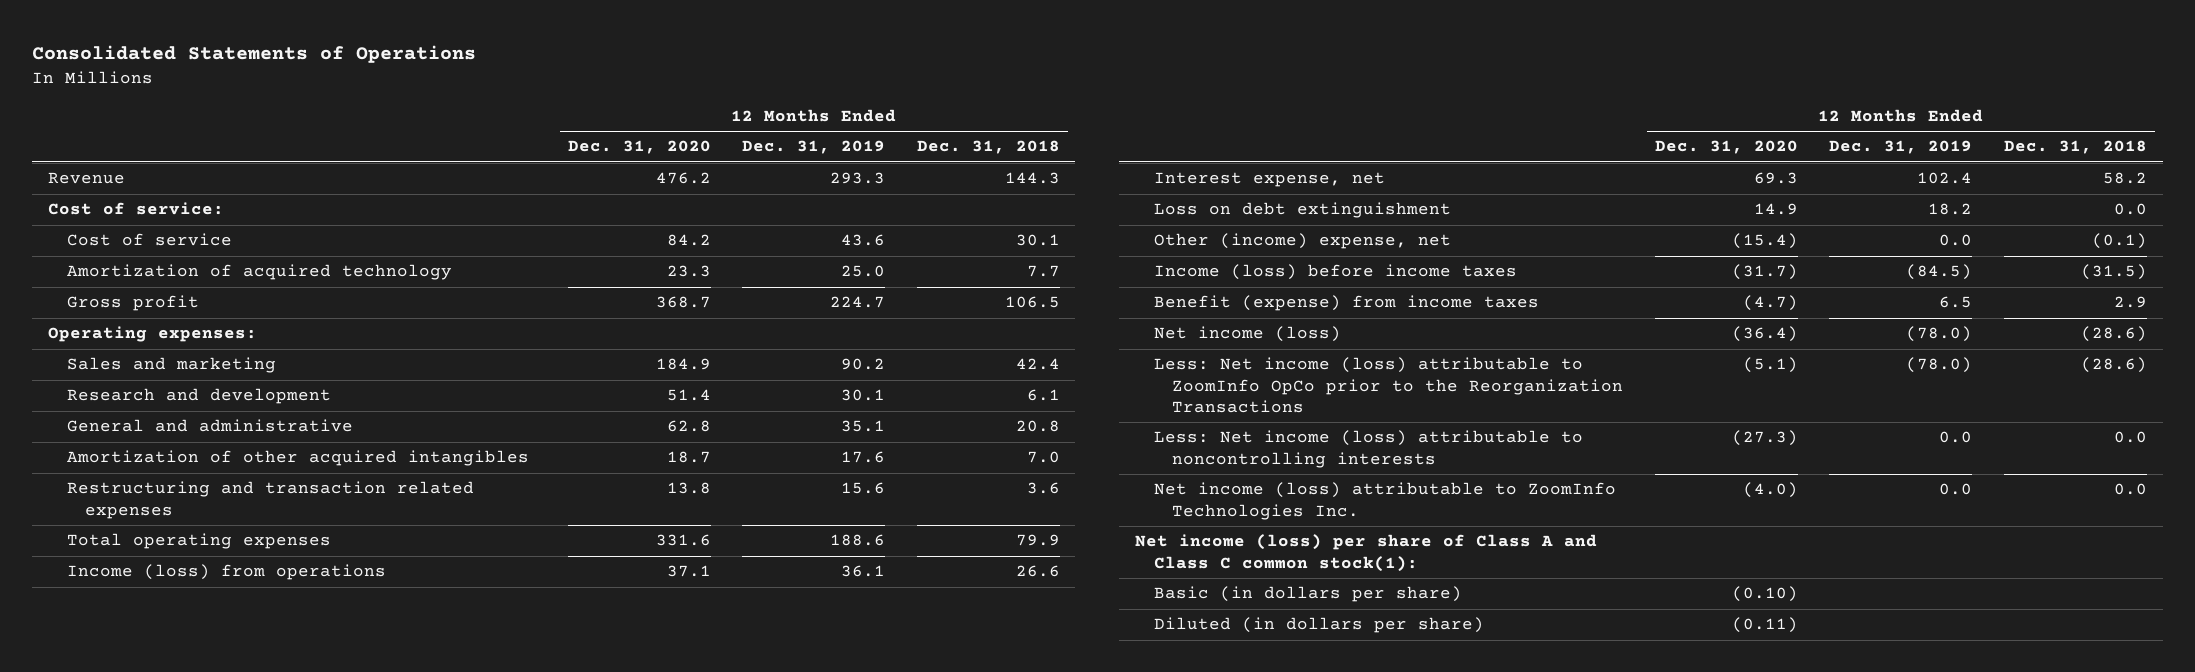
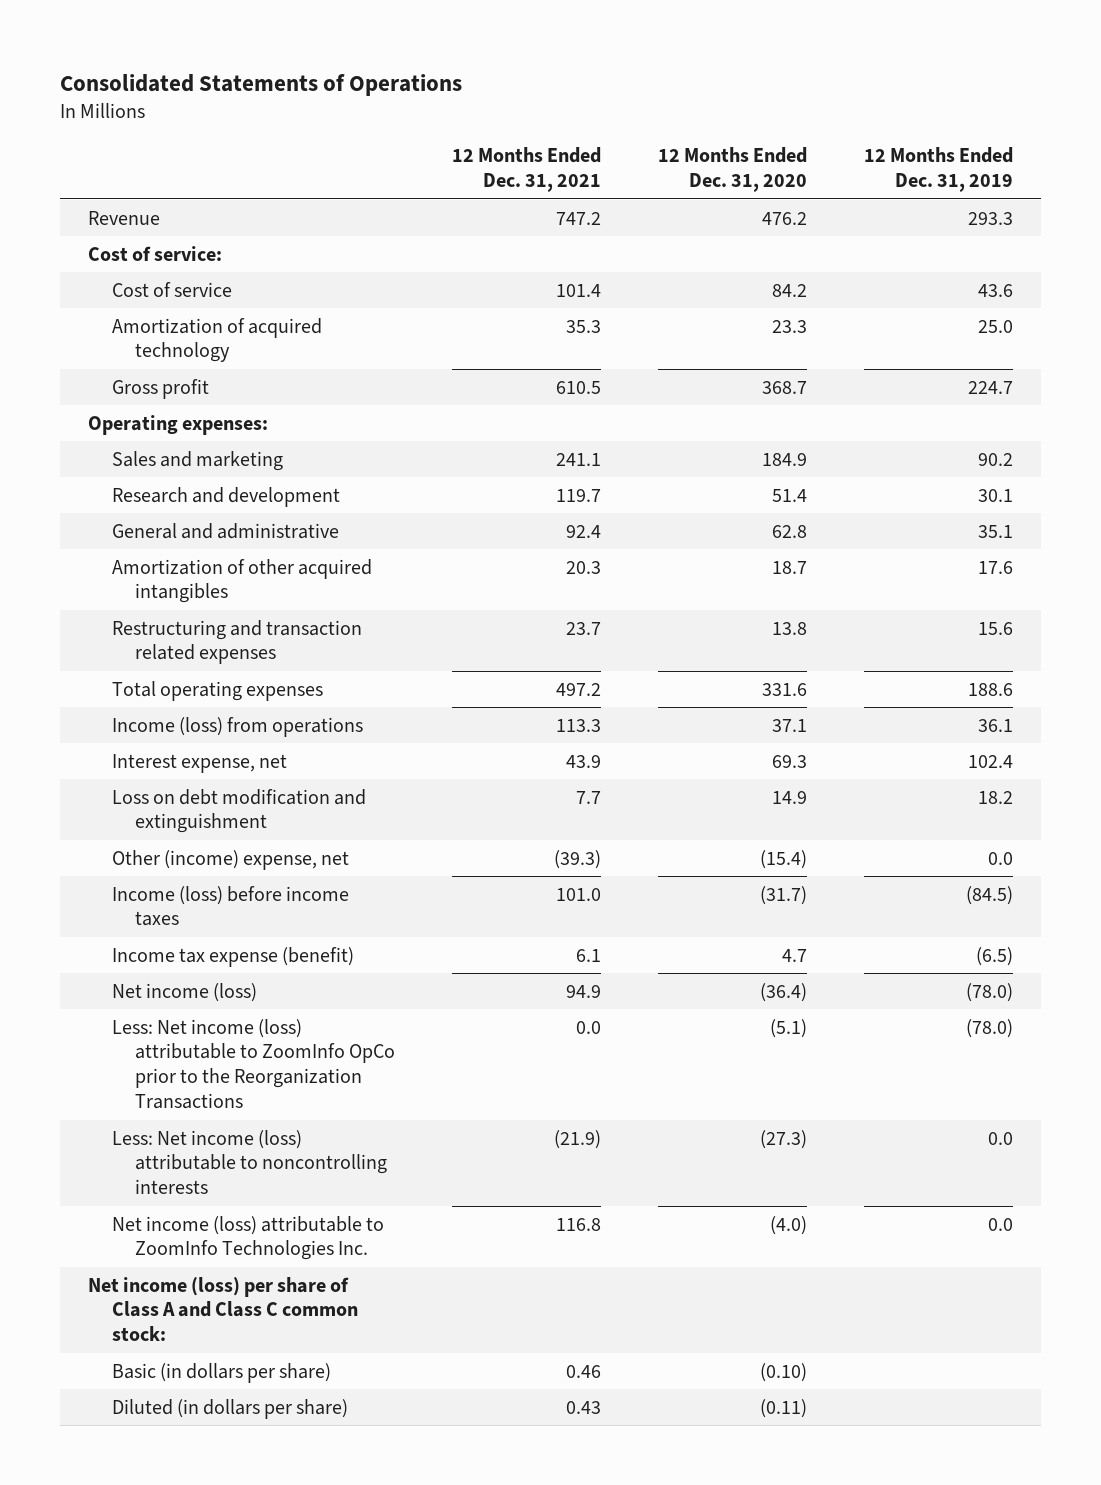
[916,140,1060,155] Dec. 31, 2018 -> none
none -> [452,147,602,193] 12 Months Ended Dec. 31, 2021
[1153,202,1451,219] Loss on debt extinguishment -> [111,788,366,834] Loss on debt modification and extinguishment
[1153,295,1539,312] Benefit (expense) from income taxes -> [111,946,354,967] Income tax expense (benefit)
[1742,295,1798,312] (4.7) -> [781,948,807,962] 4.7
[1939,296,1973,309] 6.5 -> [975,946,1013,966] (6.5)
[1134,534,1597,572] Net income (loss) per share of Class A and Class C common stock(1): -> [88,1276,358,1342] Net income (loss) per share of Class A and Class C common stock:

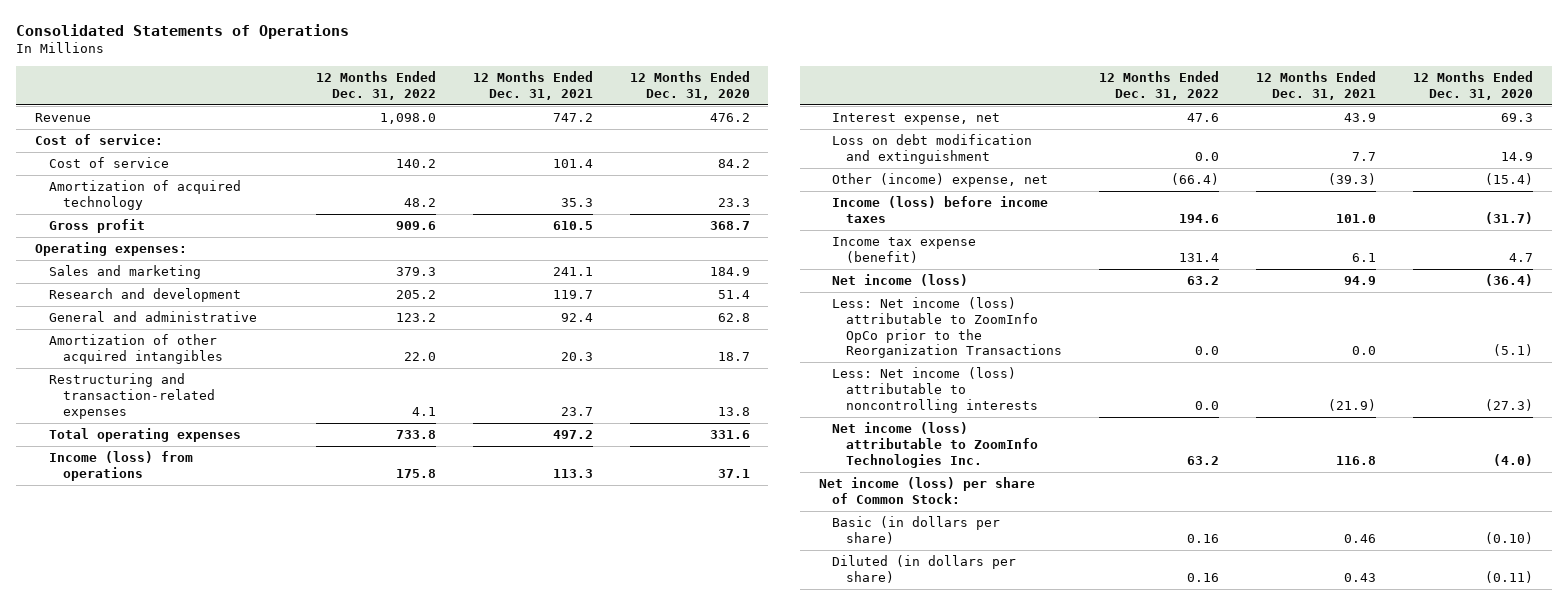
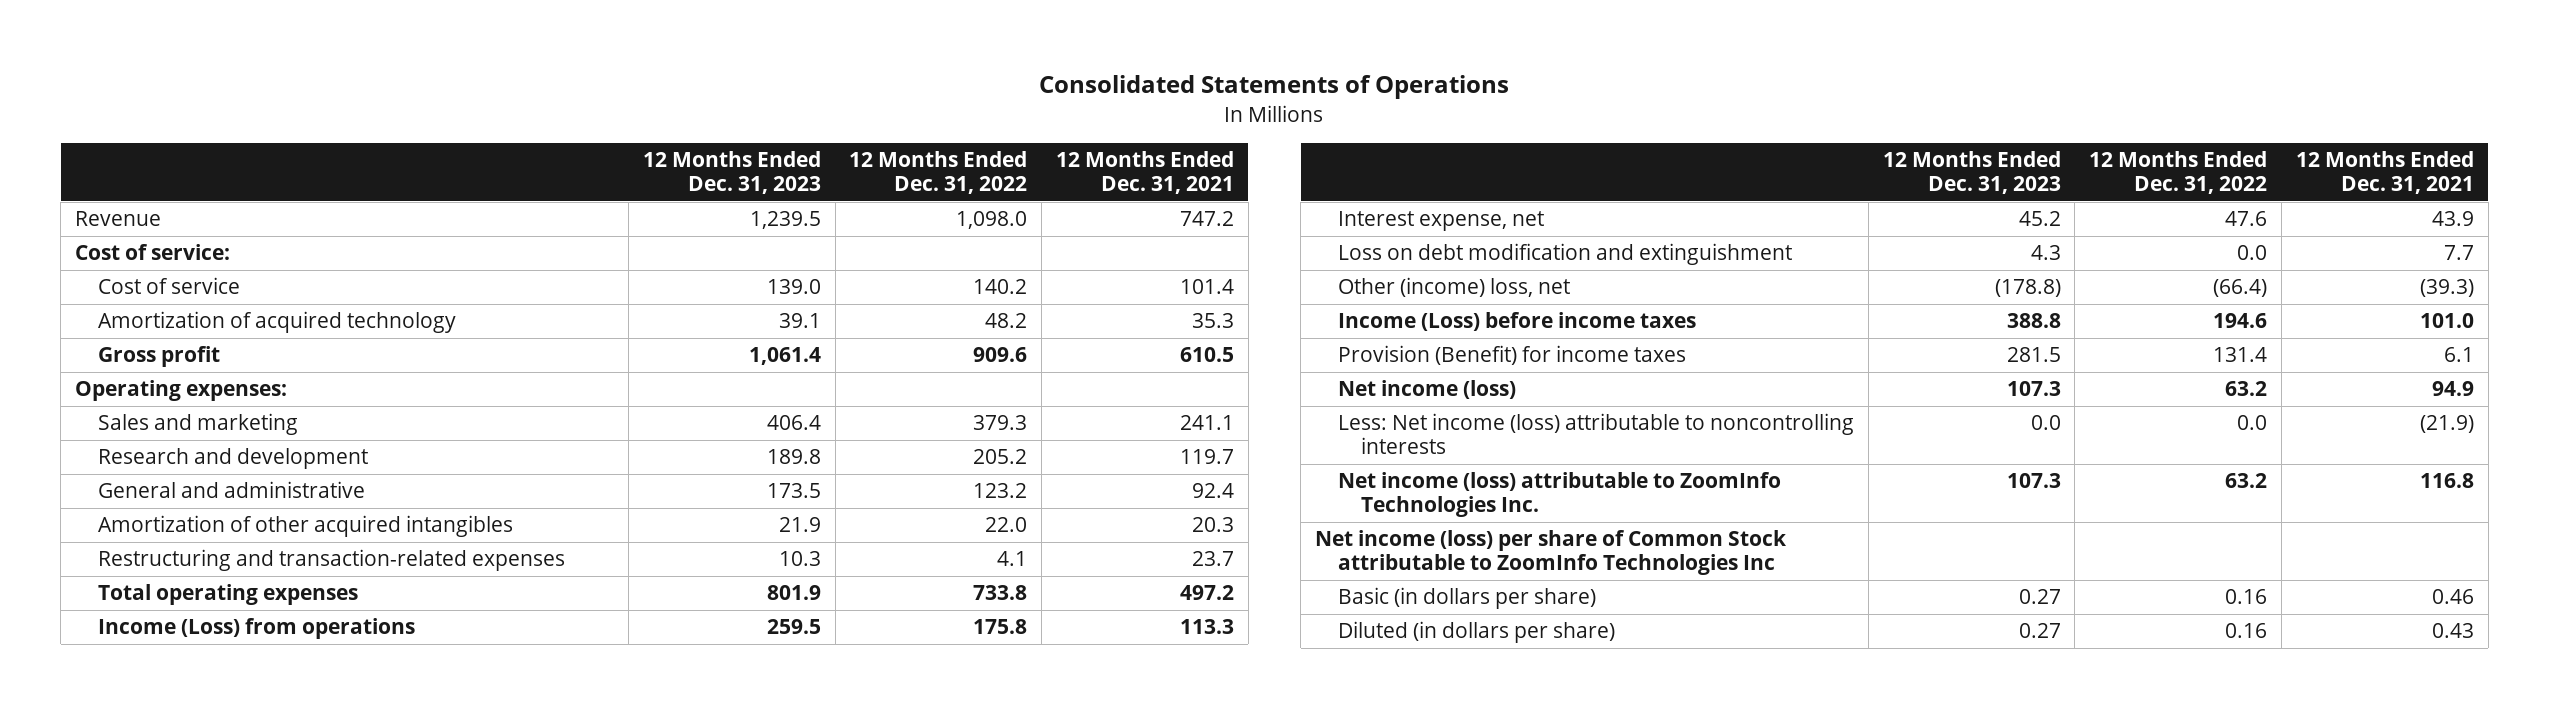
[629,71,750,100] 12 Months Ended Dec. 31, 2020 -> none
none -> [642,150,821,195] 12 Months Ended Dec. 31, 2023
[48,451,193,481] Income (loss) from operations -> [98,618,416,640] Income (Loss) from operations
[832,173,1049,188] Other (income) expense, net -> [1337,277,1570,298] Other (income) loss, net
[832,196,1049,223] Income (loss) before income taxes -> [1337,312,1696,332] Income (Loss) before income taxes
[832,237,977,263] Income tax expense (benefit) -> [1337,345,1686,366] Provision (Benefit) for income taxes
[832,297,1063,359] Less: Net income (loss) attributable to ZoomInfo OpCo prior to the Reorganization Transactions -> none
[818,477,1035,504] Net income (loss) per share of Common Stock: -> [1315,530,1788,576] Net income (loss) per share of Common Stock attributable to ZoomInfo Technologies Inc

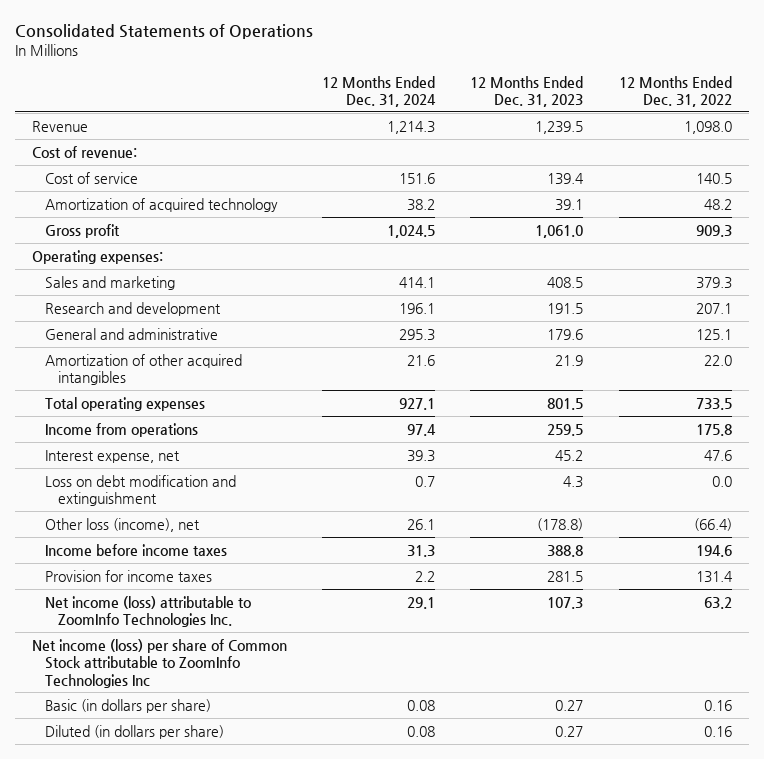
[1055,150,1234,195] 12 Months Ended Dec. 31, 2021 -> none
none -> [322,75,437,108] 12 Months Ended Dec. 31, 2024
[75,244,231,261] Cost of service: -> [32,145,138,158] Cost of revenue:
[766,279,821,295] 139.0 -> [547,172,585,185] 139.4
[973,279,1028,295] 140.2 -> [695,172,732,184] 140.5
[748,347,821,366] 1,061.4 -> [535,224,584,238] 1,061.0
[973,347,1028,363] 909.6 -> [695,224,732,237] 909.3
[766,415,821,431] 406.4 -> [547,276,584,288] 408.5
[766,449,821,465] 189.8 -> [547,302,584,314] 191.5
[973,449,1028,465] 205.2 -> [695,302,732,314] 207.1
[766,483,821,499] 173.5 -> [547,328,584,340] 179.6
[973,483,1028,499] 123.2 -> [695,328,732,340] 125.1
[98,549,566,572] Restructuring and transaction-related expenses -> none
[766,585,821,601] 801.9 -> [547,397,584,410] 801.5
[973,585,1028,601] 733.8 -> [695,397,732,410] 733.5
[98,618,416,640] Income (Loss) from operations -> [45,422,199,437] Income from operations
[1337,380,1516,400] Net income (loss) -> none
[1337,413,1854,455] Less: Net income (loss) attributable to noncontrolling interests -> none
[1337,277,1570,298] Other (income) loss, net -> [45,517,201,532] Other loss (income), net
[1337,312,1696,332] Income (Loss) before income taxes -> [45,543,228,556] Income before income taxes
[1337,345,1686,366] Provision (Benefit) for income taxes -> [45,569,213,582] Provision for income taxes

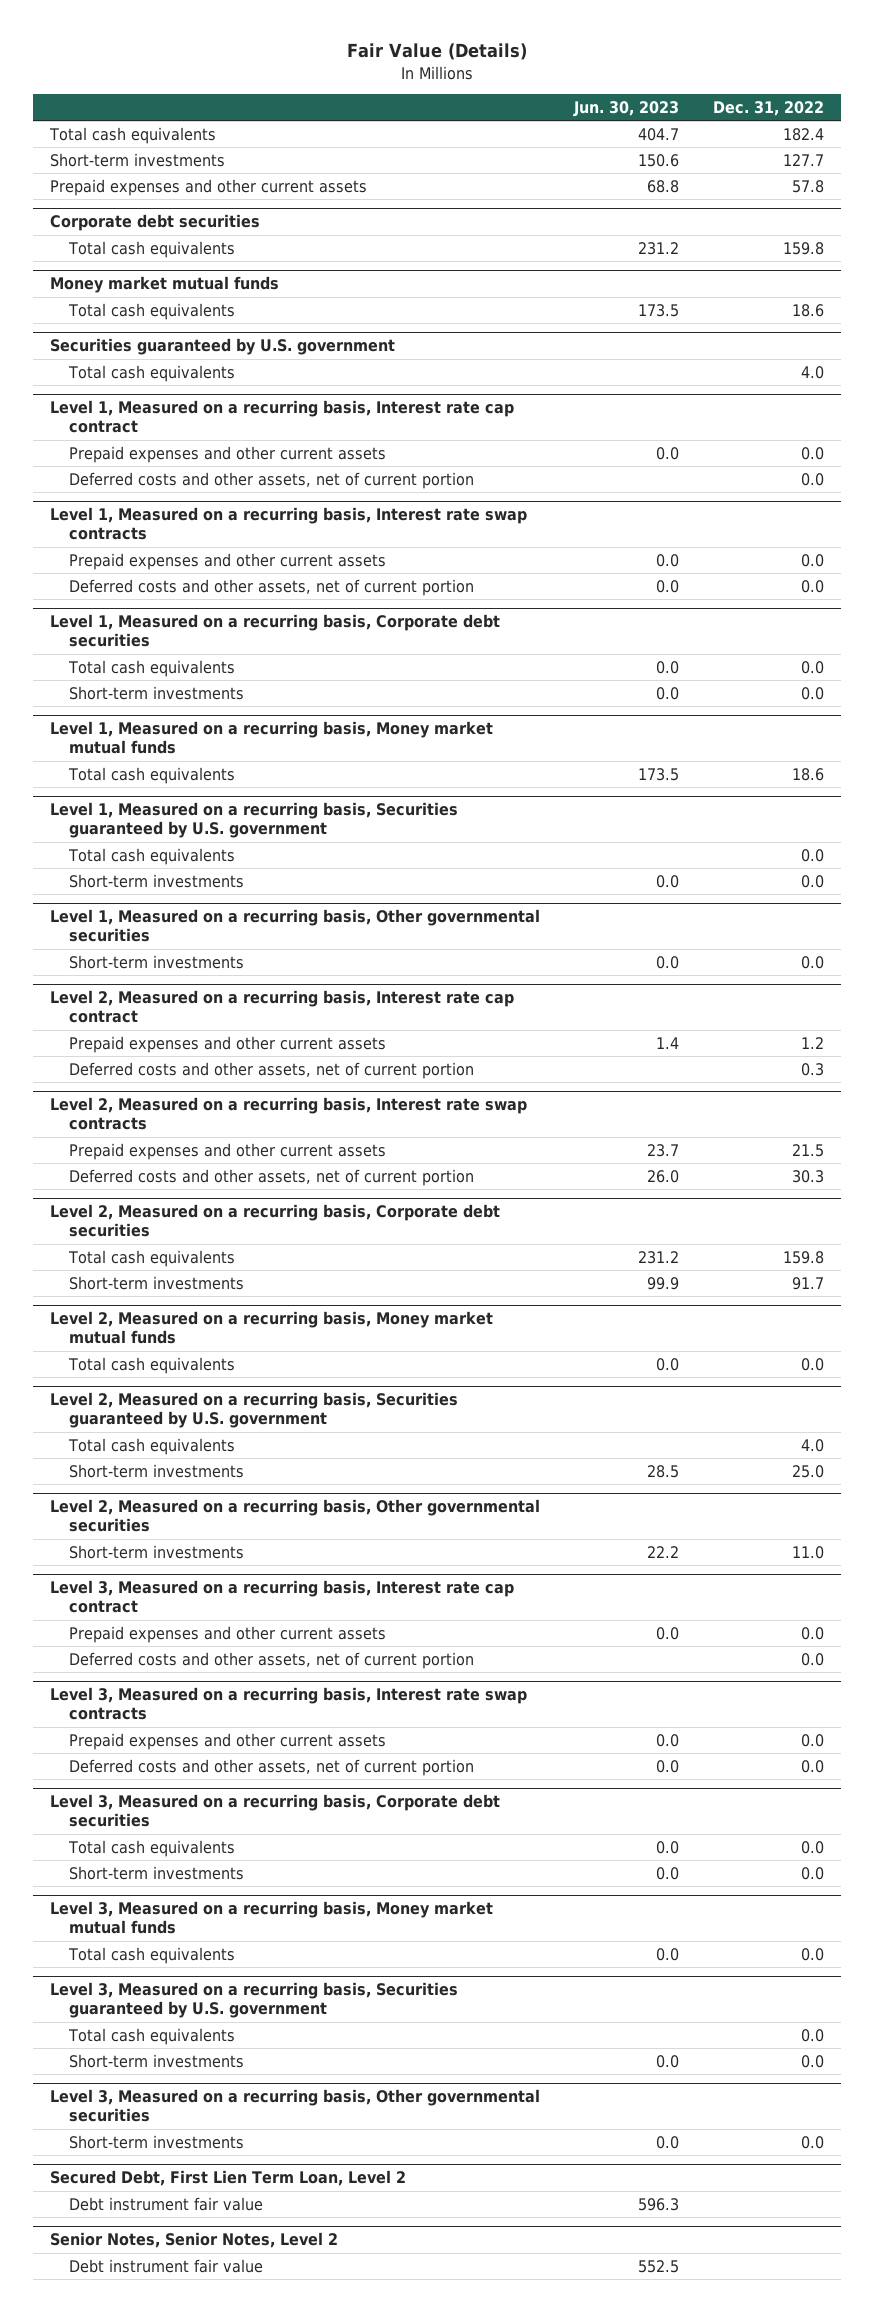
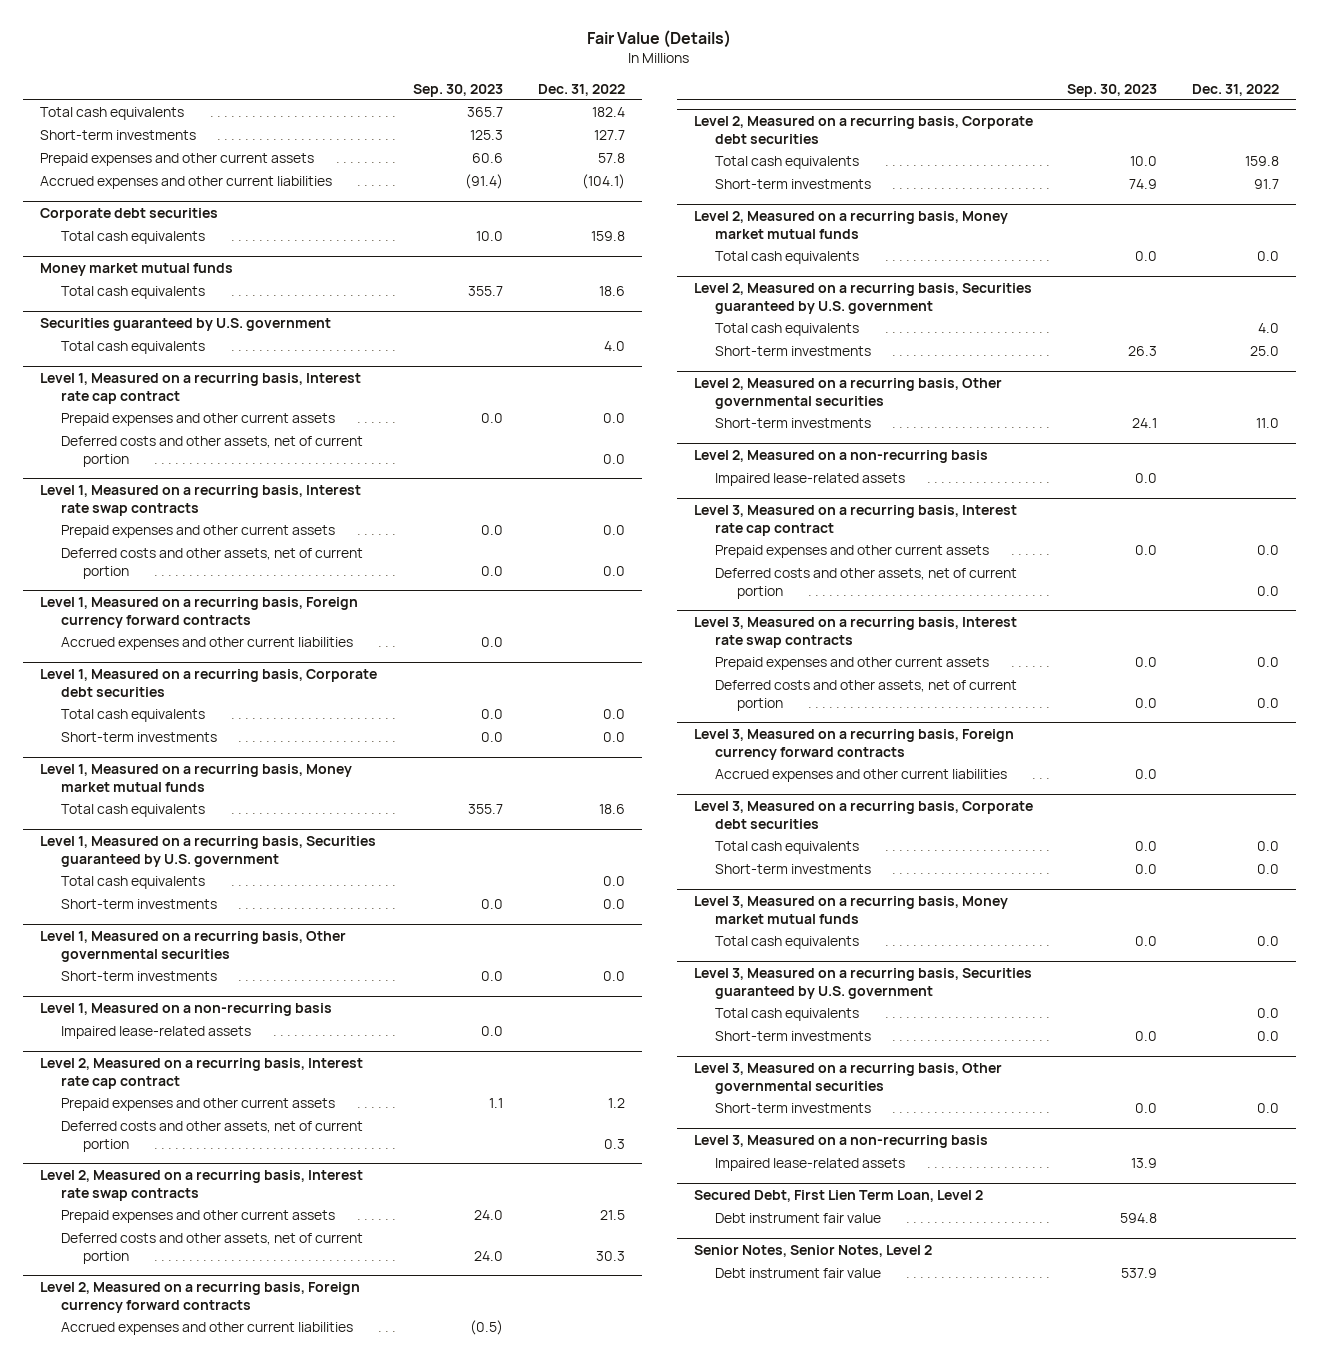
[572,101,679,118] Jun. 30, 2023 -> none
none -> [413,83,504,97] Sep. 30, 2023
none -> [39,176,332,190] Accrued expenses and other current liabilities
none -> [39,597,358,629] Level 1, Measured on a recurring basis, Foreign currency forward contracts
none -> [61,637,354,651] Accrued expenses and other current liabilities
none -> [39,1003,332,1017] Level 1, Measured on a non-recurring basis
none -> [61,1026,252,1040] Impaired lease-related assets
none -> [39,1282,360,1314] Level 2, Measured on a recurring basis, Foreign currency forward contracts
none -> [61,1322,354,1336] Accrued expenses and other current liabilities
none -> [693,450,988,464] Level 2, Measured on a non-recurring basis
none -> [715,473,906,487] Impaired lease-related assets
none -> [693,729,1014,761] Level 3, Measured on a recurring basis, Foreign currency forward contracts
none -> [715,769,1008,783] Accrued expenses and other current liabilities
none -> [693,1135,988,1149] Level 3, Measured on a non-recurring basis
none -> [715,1158,906,1172] Impaired lease-related assets

